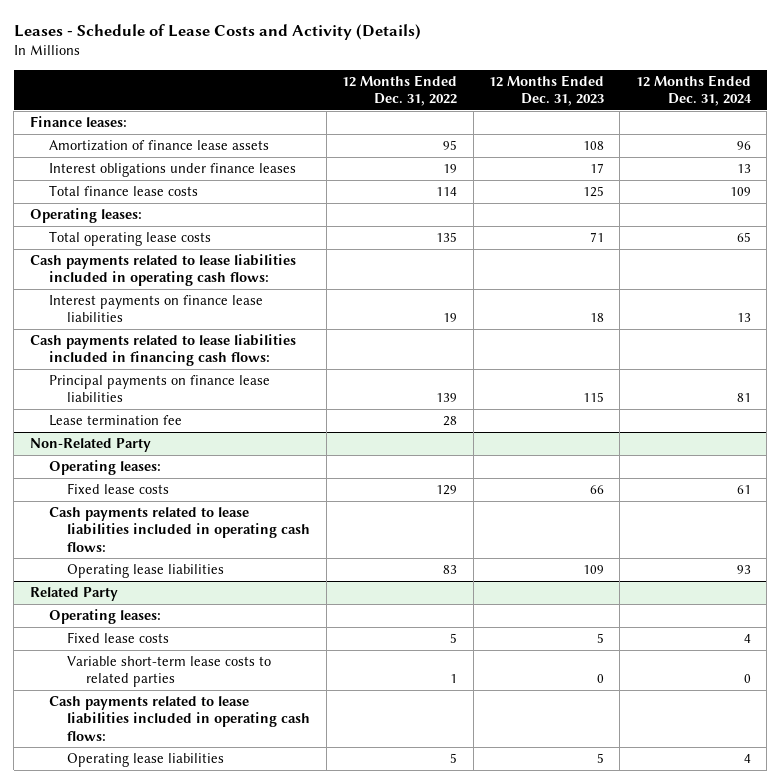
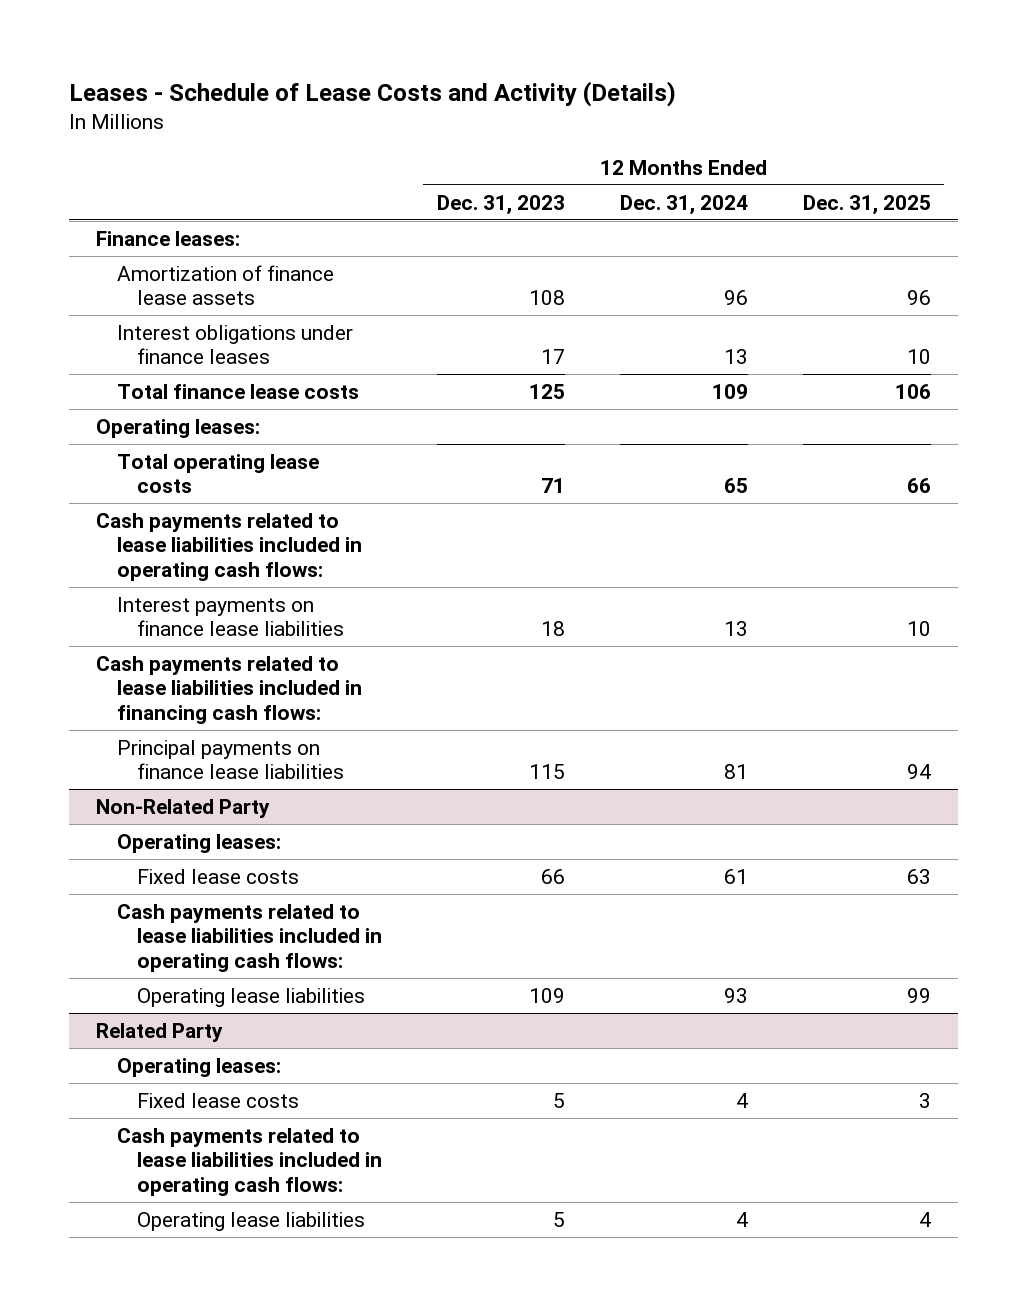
[342,74,458,107] 12 Months Ended Dec. 31, 2022 -> none
none -> [802,194,931,215] Dec. 31, 2025
[48,415,182,427] Lease termination fee -> none
[67,656,272,688] Variable short-term lease costs to related parties -> none

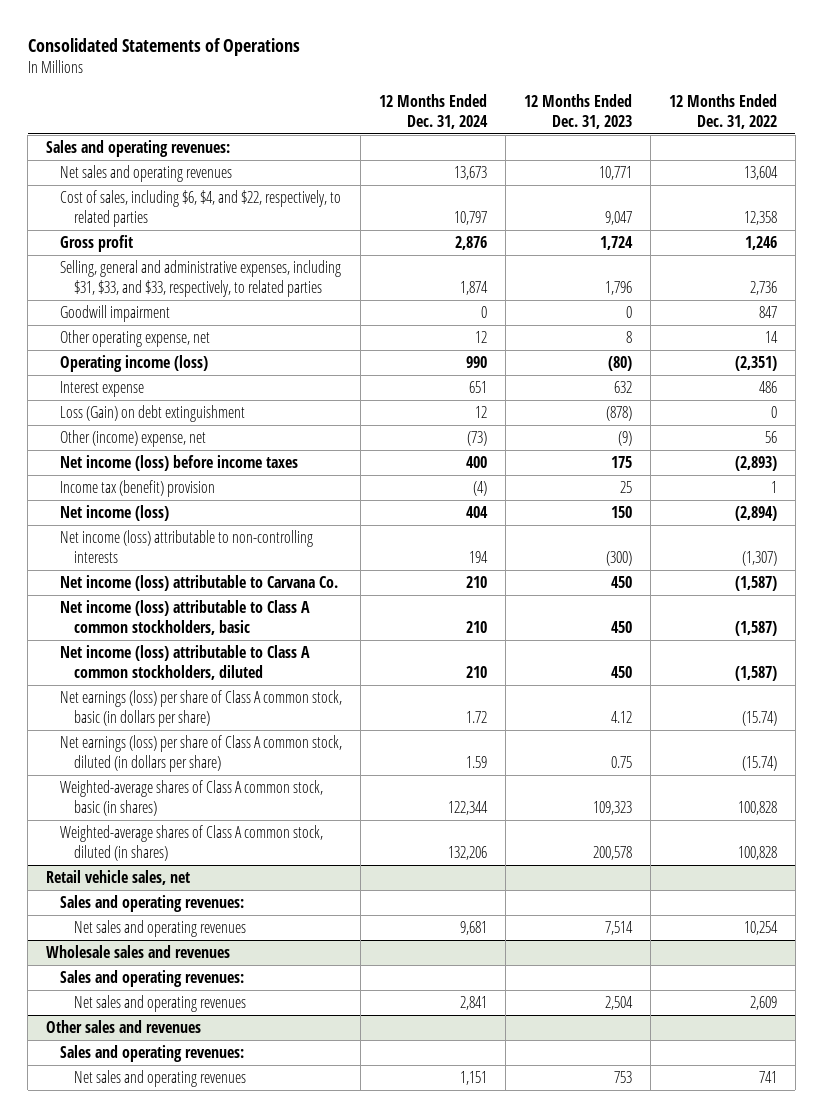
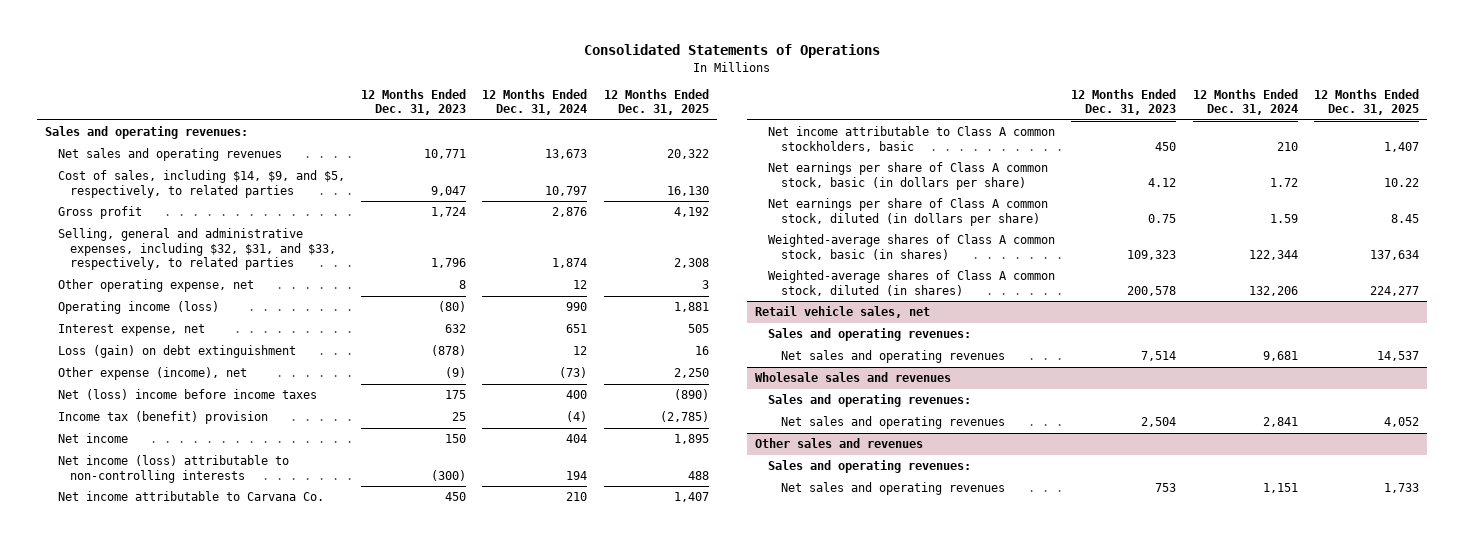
[668,93,777,129] 12 Months Ended Dec. 31, 2022 -> none
none -> [603,88,709,116] 12 Months Ended Dec. 31, 2025
[59,190,341,227] Cost of sales, including $6, $4, and $22, respectively, to related parties -> [57,170,345,198] Cost of sales, including $14, $9, and $5, respectively, to related parties
[59,305,170,323] Goodwill impairment -> none
[59,260,341,297] Selling, general and administrative expenses, including $31, $33, and $33, respectively, to related parties -> [57,228,337,271] Selling, general and administrative expenses, including $32, $31, and $33, respectively, to related parties
[59,381,144,398] Interest expense -> [57,324,205,337] Interest expense, net
[59,405,245,423] Loss (Gain) on debt extinguishment -> [57,345,296,359] Loss (gain) on debt extinguishment
[59,430,206,448] Other (income) expense, net -> [57,367,247,381] Other expense (income), net
[59,455,298,472] Net income (loss) before income taxes -> [57,389,317,401] Net (loss) income before income taxes
[59,505,169,522] Net income (loss) -> [57,433,128,444] Net income
[59,645,310,680] Net income (loss) attributable to Class A common stockholders, diluted -> none
[59,575,338,592] Net income (loss) attributable to Carvana Co. -> [57,491,324,502] Net income attributable to Carvana Co.
[59,600,310,635] Net income (loss) attributable to Class A common stockholders, basic -> [767,126,1055,152] Net income attributable to Class A common stockholders, basic
[59,690,342,727] Net earnings (loss) per share of Class A common stock, basic (in dollars per share) -> [767,162,1048,190] Net earnings per share of Class A common stock, basic (in dollars per share)
[59,735,342,772] Net earnings (loss) per share of Class A common stock, diluted (in dollars per share) -> [767,198,1048,226] Net earnings per share of Class A common stock, diluted (in dollars per share)

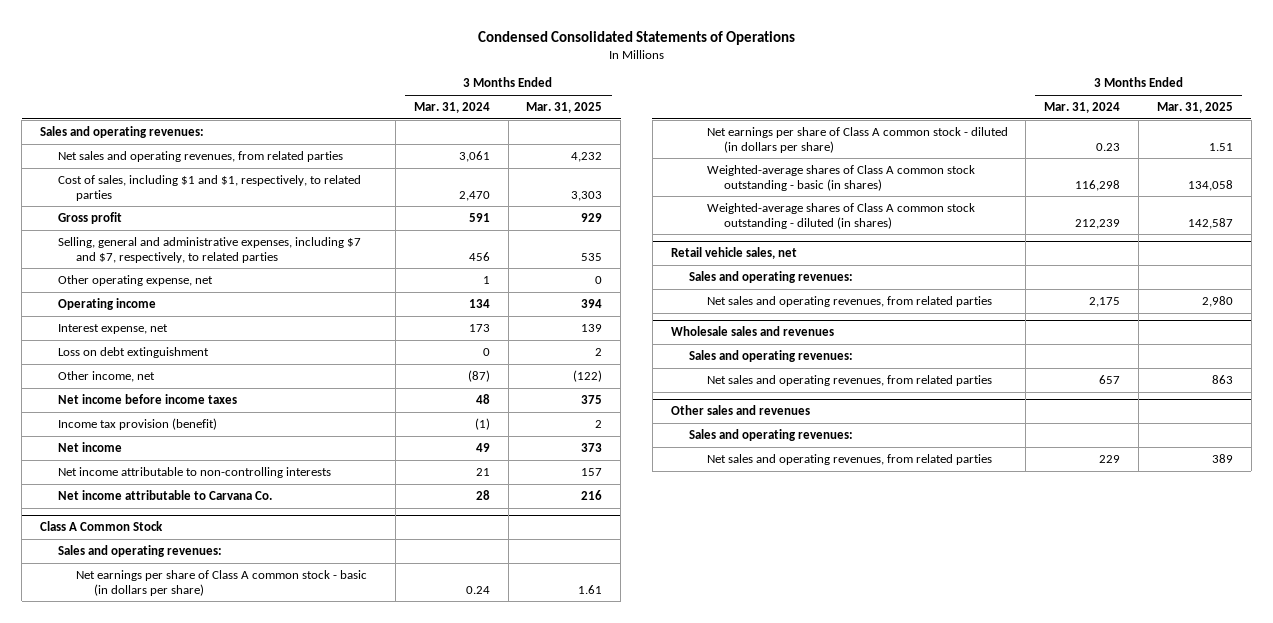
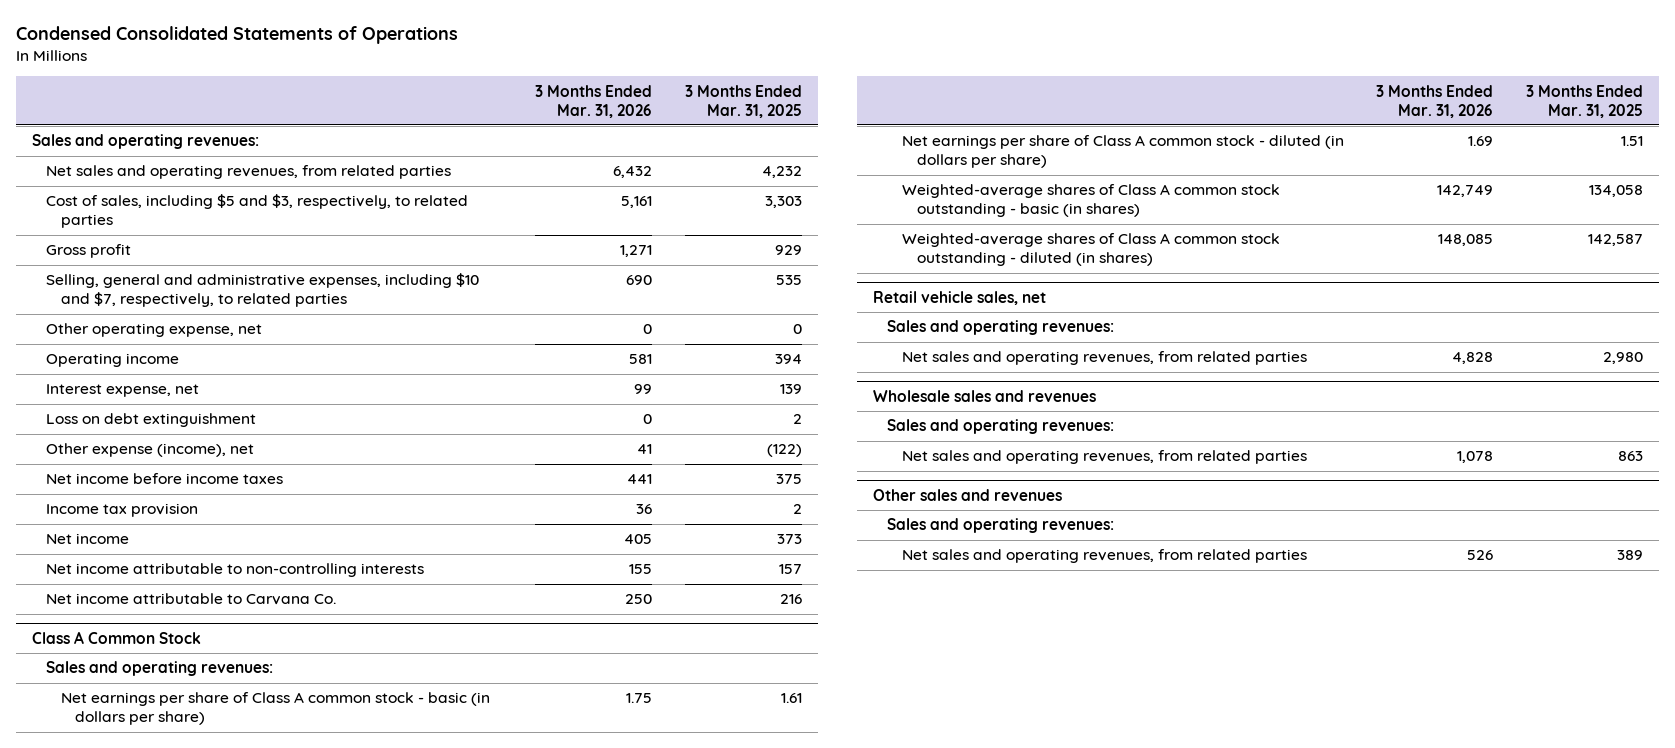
[413,101,490,113] Mar. 31, 2024 -> none
none -> [535,84,653,118] 3 Months Ended Mar. 31, 2026
[58,174,362,201] Cost of sales, including $1 and $1, respectively, to related parties -> [46,194,469,229] Cost of sales, including $5 and $3, respectively, to related parties
[58,236,362,263] Selling, general and administrative expenses, including $7 and $7, respectively, to related parties -> [46,273,480,308] Selling, general and administrative expenses, including $10 and $7, respectively, to related parties
[58,370,156,382] Other income, net -> [46,443,255,458] Other expense (income), net
[58,417,218,430] Income tax provision (benefit) -> [46,503,199,518] Income tax provision

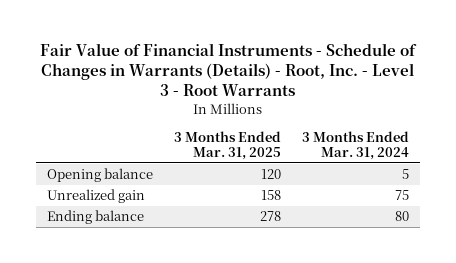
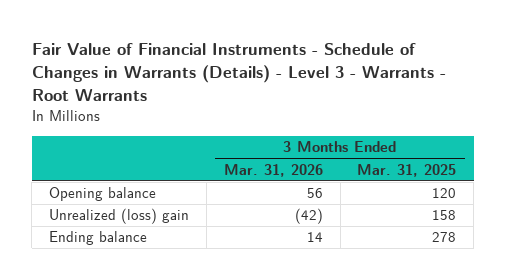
[39,43,417,97] Fair Value of Financial Instruments - Schedule of Changes in Warrants (Details) - Root, Inc. - Level 3 - Root Warrants -> [31,42,446,102] Fair Value of Financial Instruments - Schedule of Changes in Warrants (Details) - Level 3 - Warrants - Root Warrants
[302,130,410,160] 3 Months Ended Mar. 31, 2024 -> none
none -> [223,163,323,177] Mar. 31, 2026
[46,189,145,204] Unrealized gain -> [49,208,190,225] Unrealized (loss) gain

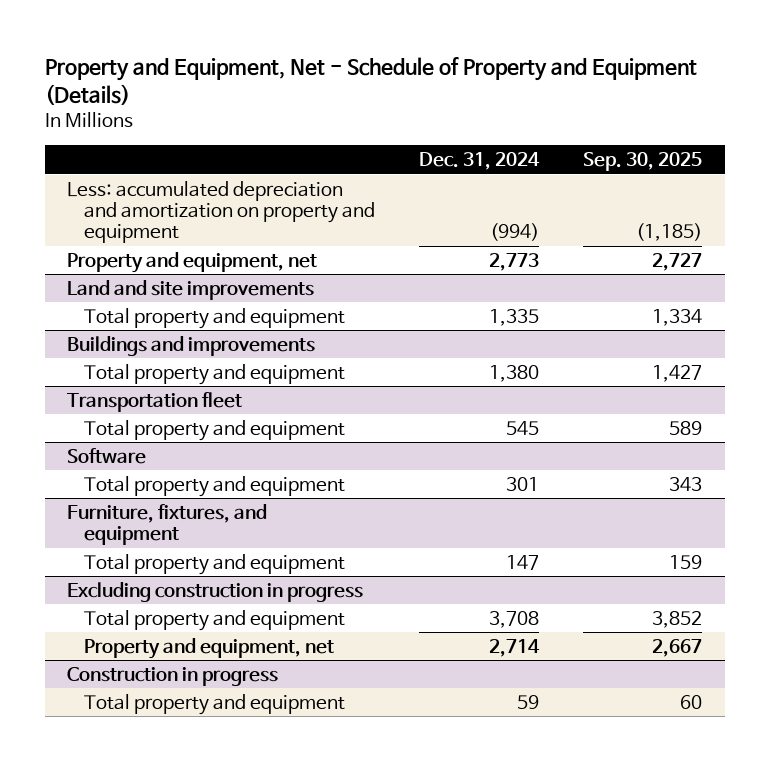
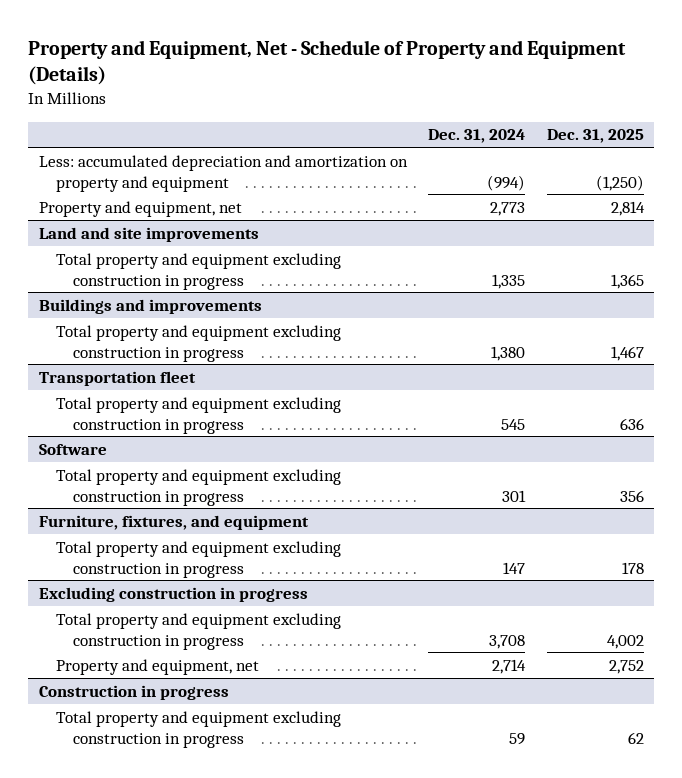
[583,152,703,172] Sep. 30, 2025 -> none
none -> [546,129,644,144] Dec. 31, 2025
[83,307,345,329] Total property and equipment -> [55,252,341,290] Total property and equipment excluding construction in progress
[83,363,345,385] Total property and equipment -> [55,324,341,362] Total property and equipment excluding construction in progress
[83,419,345,441] Total property and equipment -> [55,396,341,434] Total property and equipment excluding construction in progress
[83,475,345,497] Total property and equipment -> [55,468,341,506] Total property and equipment excluding construction in progress
[83,553,345,575] Total property and equipment -> [55,540,341,578] Total property and equipment excluding construction in progress
[83,609,345,631] Total property and equipment -> [55,612,341,650] Total property and equipment excluding construction in progress
[83,693,345,715] Total property and equipment -> [55,710,341,748] Total property and equipment excluding construction in progress

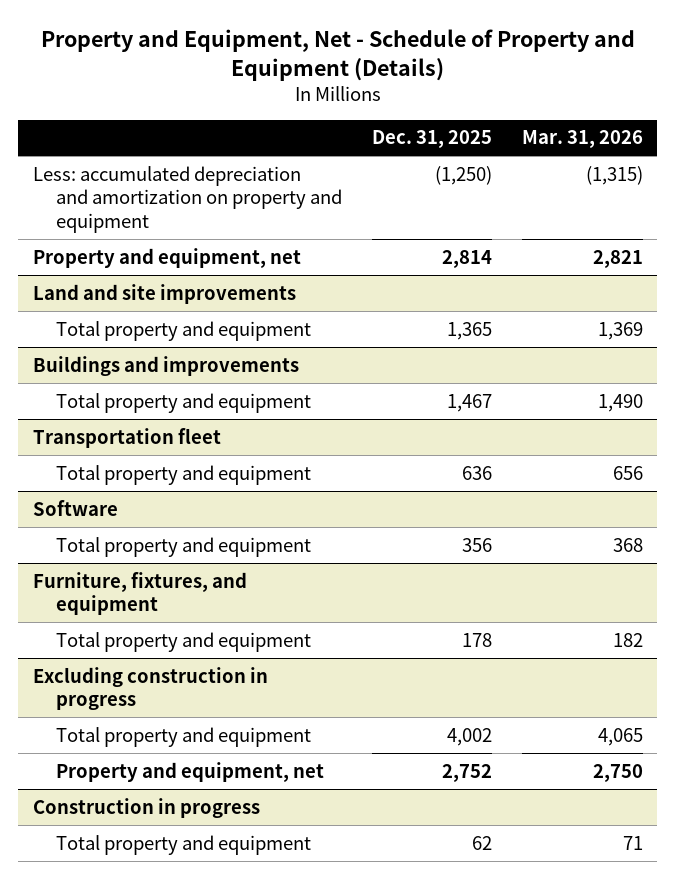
[428,129,526,144] Dec. 31, 2024 -> none
none -> [521,130,643,149] Mar. 31, 2026
[55,252,341,290] Total property and equipment excluding construction in progress -> [56,320,312,341] Total property and equipment
[55,324,341,362] Total property and equipment excluding construction in progress -> [56,392,312,413] Total property and equipment
[55,396,341,434] Total property and equipment excluding construction in progress -> [56,464,312,485] Total property and equipment
[55,468,341,506] Total property and equipment excluding construction in progress -> [56,536,312,557] Total property and equipment
[55,540,341,578] Total property and equipment excluding construction in progress -> [56,631,312,652] Total property and equipment
[55,612,341,650] Total property and equipment excluding construction in progress -> [56,726,312,747] Total property and equipment
[55,710,341,748] Total property and equipment excluding construction in progress -> [56,834,312,855] Total property and equipment

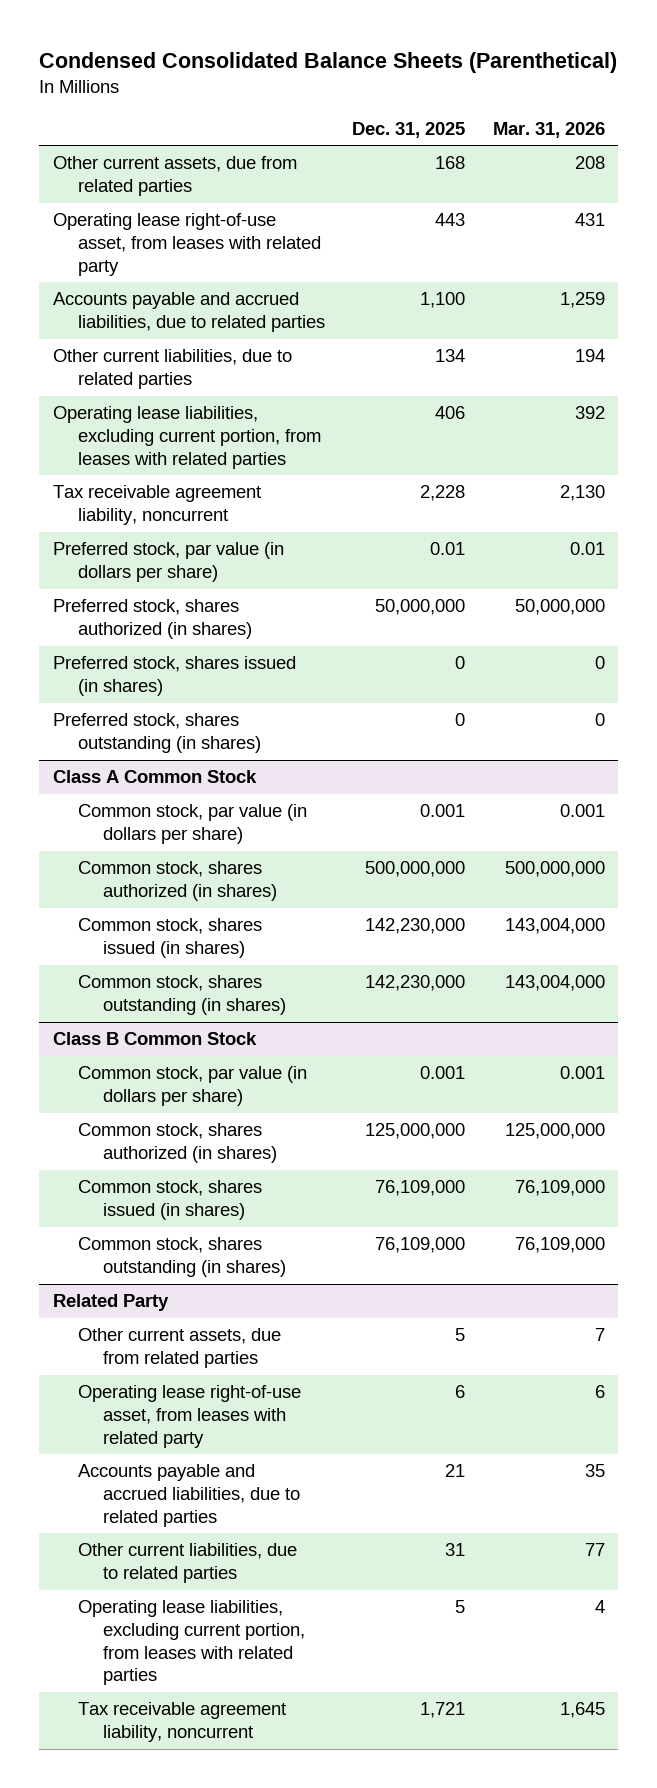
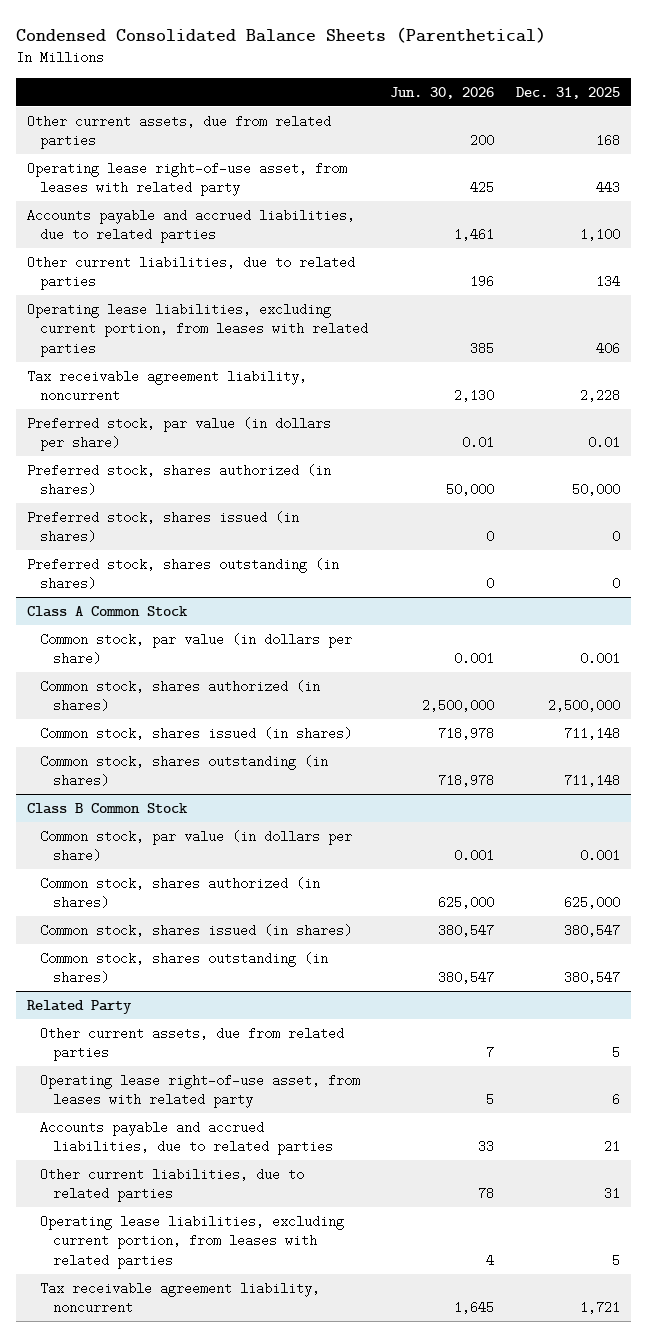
[492,121,605,138] Mar. 31, 2026 -> none
none -> [390,86,495,99] Jun. 30, 2026
[375,599,466,616] 50,000,000 -> [572,483,621,497] 50,000
[365,861,466,878] 500,000,000 -> [548,699,621,713] 2,500,000
[365,918,466,935] 142,230,000 -> [564,726,621,740] 711,148
[365,975,466,992] 142,230,000 -> [564,774,621,788] 711,148
[365,1123,466,1140] 125,000,000 -> [564,896,621,910] 625,000
[375,1180,466,1197] 76,109,000 -> [564,923,621,937] 380,547
[375,1237,466,1254] 76,109,000 -> [564,971,621,985] 380,547

